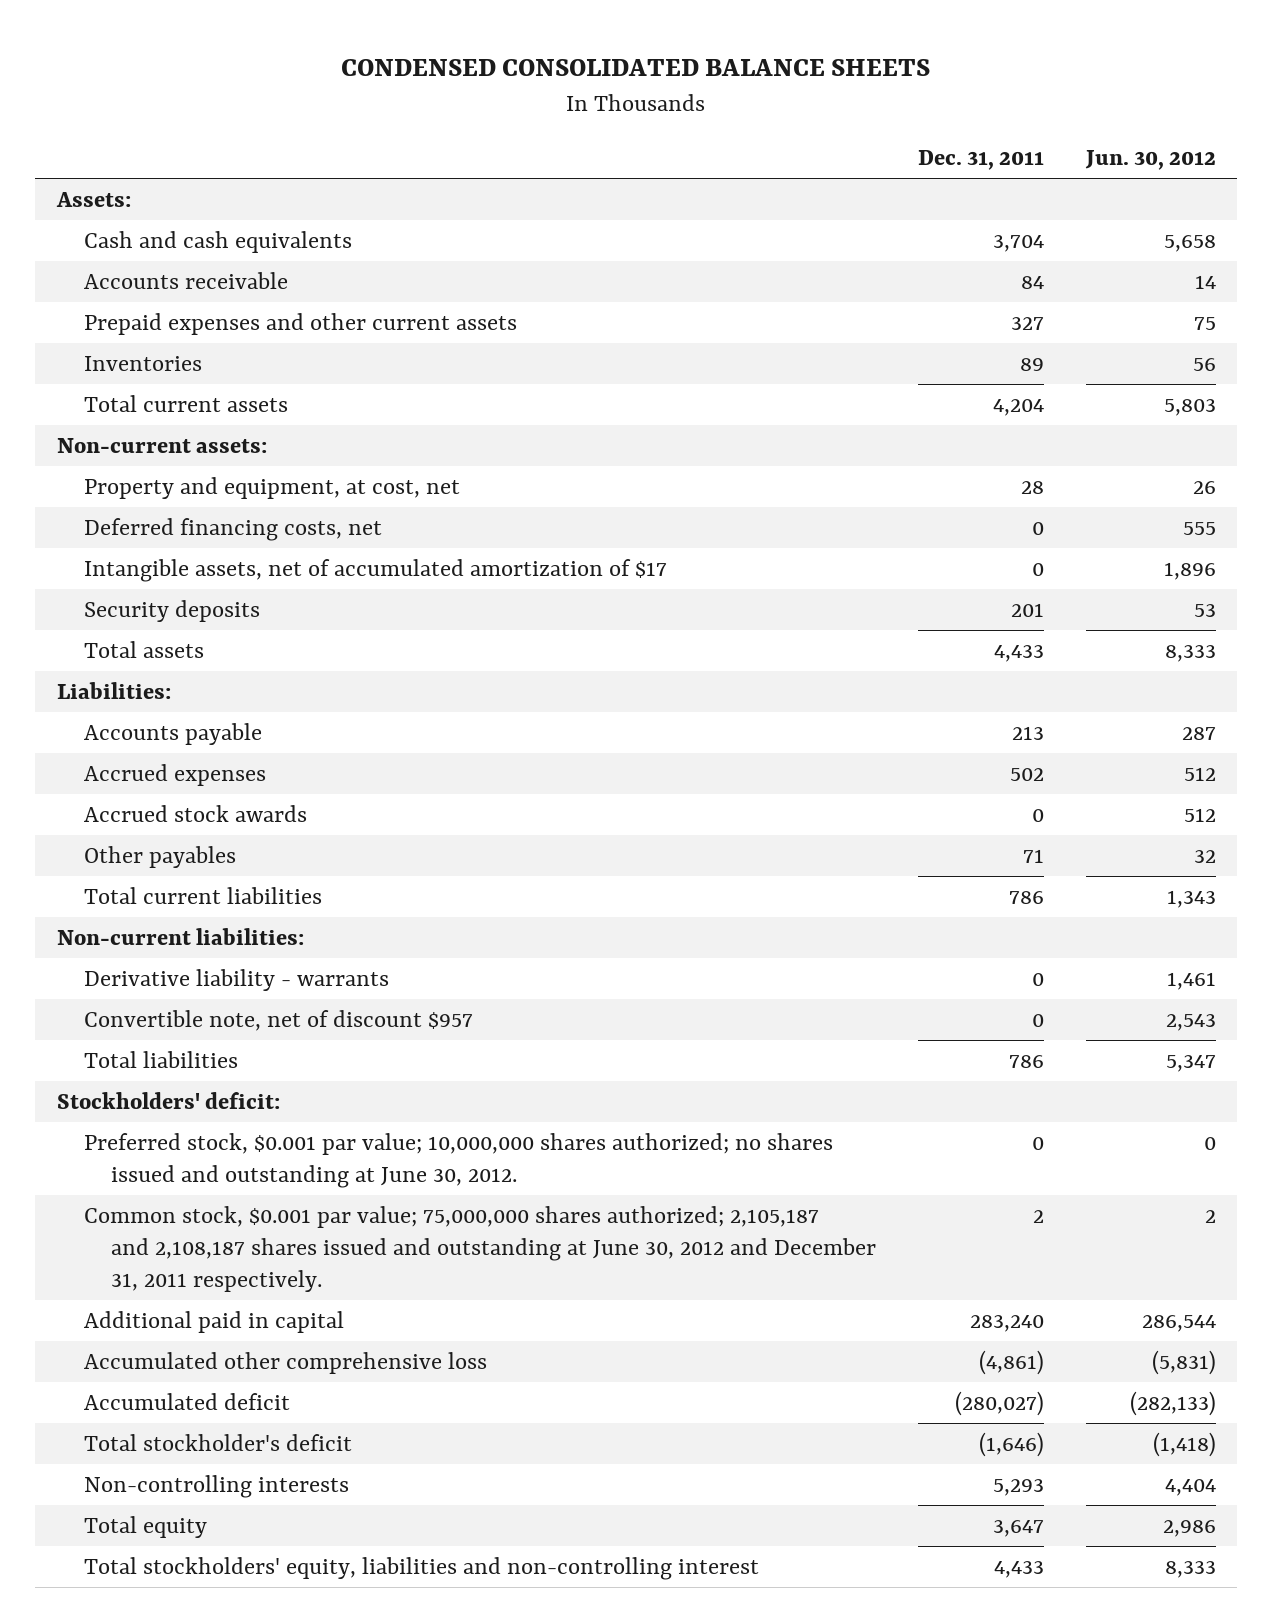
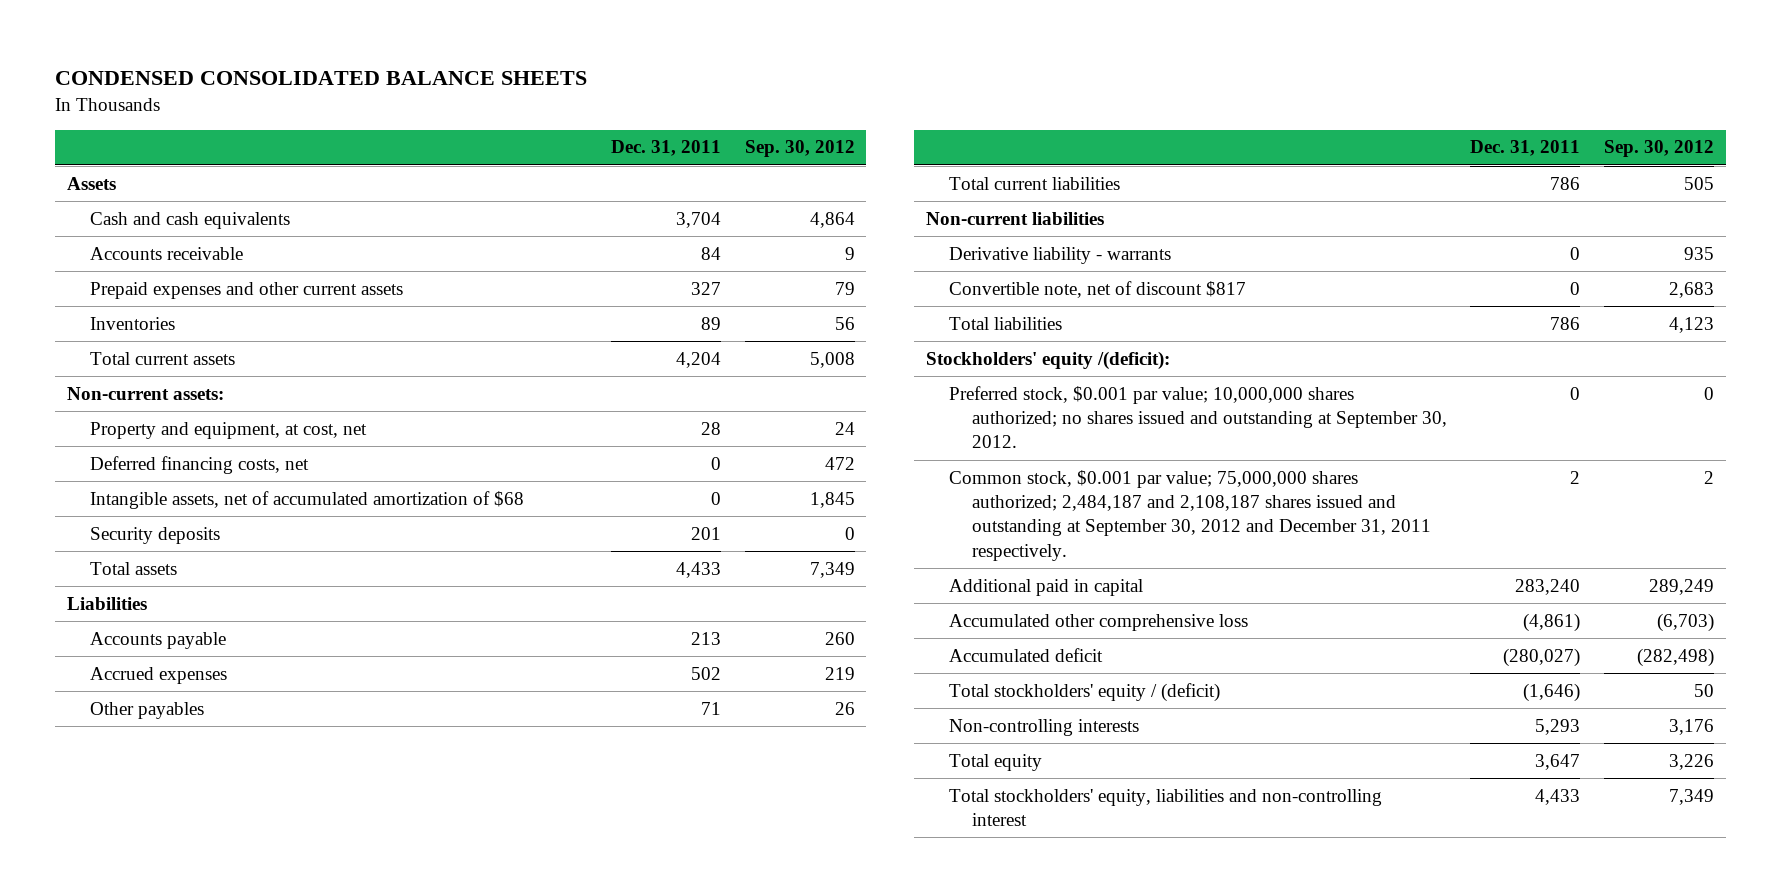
[1085,150,1217,171] Jun. 30, 2012 -> none
none -> [744,140,855,158] Sep. 30, 2012
[55,191,131,207] Assets: -> [66,176,116,190] Assets
[83,558,667,582] Intangible assets, net of accumulated amortization of $17 -> [89,490,524,509] Intangible assets, net of accumulated amortization of $68
[56,681,171,699] Liabilities: -> [66,596,147,610] Liabilities
[83,804,307,822] Accrued stock awards -> none
[56,927,304,945] Non-current liabilities: -> [926,211,1105,225] Non-current liabilities
[83,1009,473,1031] Convertible note, net of discount $957 -> [948,280,1246,298] Convertible note, net of discount $817
[56,1091,280,1109] Stockholders' deficit: -> [926,350,1171,370] Stockholders' equity /(deficit):
[83,1132,833,1188] Preferred stock, $0.001 par value; 10,000,000 shares authorized; no shares issued and outstanding at June 30, 2012. -> [948,385,1447,449] Preferred stock, $0.001 par value; 10,000,000 shares authorized; no shares issued and outstanding at September 30, 2012.
[83,1205,876,1292] Common stock, $0.001 par value; 75,000,000 shares authorized; 2,105,187 and 2,108,187 shares issued and outstanding at June 30, 2012 and December 31, 2011 respectively. -> [948,469,1431,561] Common stock, $0.001 par value; 75,000,000 shares authorized; 2,484,187 and 2,108,187 shares issued and outstanding at September 30, 2012 and December 31, 2011 respectively.
[83,1433,352,1451] Total stockholder's deficit -> [948,682,1220,702] Total stockholders' equity / (deficit)

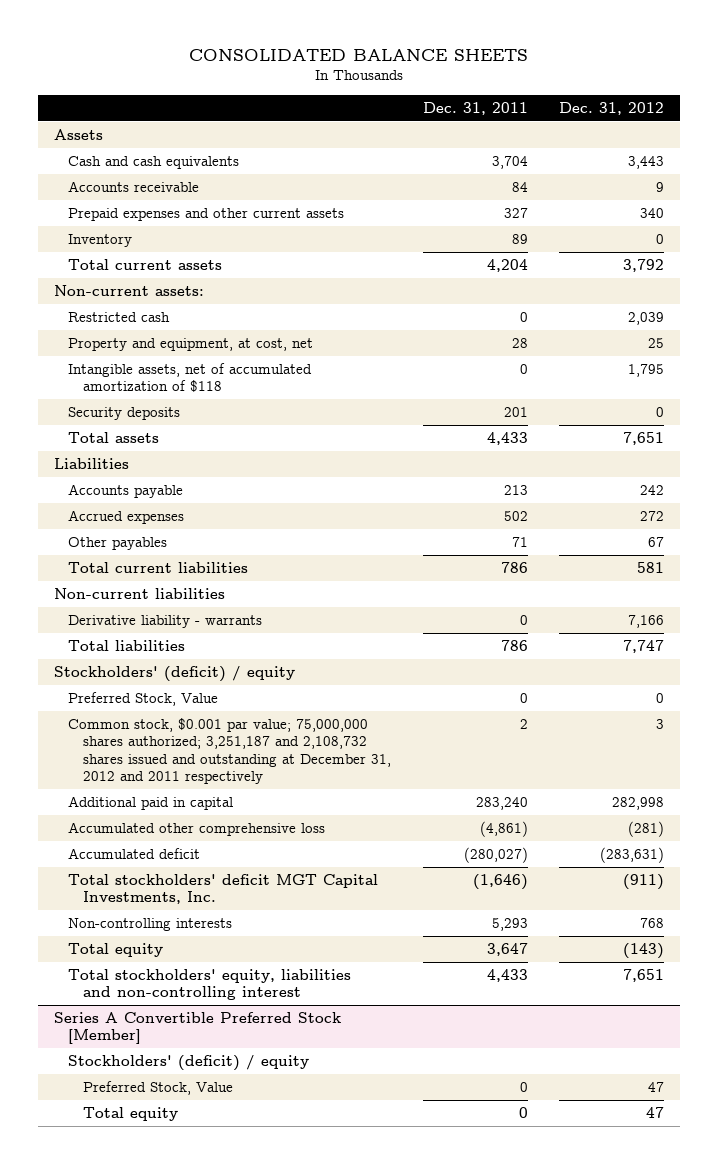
[55,70,588,85] CONDENSED CONSOLIDATED BALANCE SHEETS -> [189,48,529,61] CONSOLIDATED BALANCE SHEETS
[744,140,855,158] Sep. 30, 2012 -> none
none -> [559,101,665,115] Dec. 31, 2012
[89,316,175,330] Inventories -> [68,234,133,248] Inventory
none -> [68,312,171,323] Restricted cash
[89,455,309,474] Deferred financing costs, net -> none
[89,490,524,509] Intangible assets, net of accumulated amortization of $68 -> [68,363,313,393] Intangible assets, net of accumulated amortization of $118
[948,280,1246,298] Convertible note, net of discount $817 -> none
[926,350,1171,370] Stockholders' equity /(deficit): -> [53,666,295,683] Stockholders' (deficit) / equity
[948,385,1447,449] Preferred stock, $0.001 par value; 10,000,000 shares authorized; no shares issued and outstanding at September 30, 2012. -> [68,692,219,707] Preferred Stock, Value
[948,469,1431,561] Common stock, $0.001 par value; 75,000,000 shares authorized; 2,484,187 and 2,108,187 shares issued and outstanding at September 30, 2012 and December 31, 2011 respectively. -> [68,718,391,785] Common stock, $0.001 par value; 75,000,000 shares authorized; 3,251,187 and 2,108,732 shares issued and outstanding at December 31, 2012 and 2011 respectively
[948,682,1220,702] Total stockholders' equity / (deficit) -> [68,874,379,905] Total stockholders' deficit MGT Capital Investments, Inc.
none -> [53,1012,341,1045] Series A Convertible Preferred Stock [Member]
none -> [68,1055,310,1072] Stockholders' (deficit) / equity
none -> [82,1081,233,1096] Preferred Stock, Value
none -> [82,1107,178,1122] Total equity

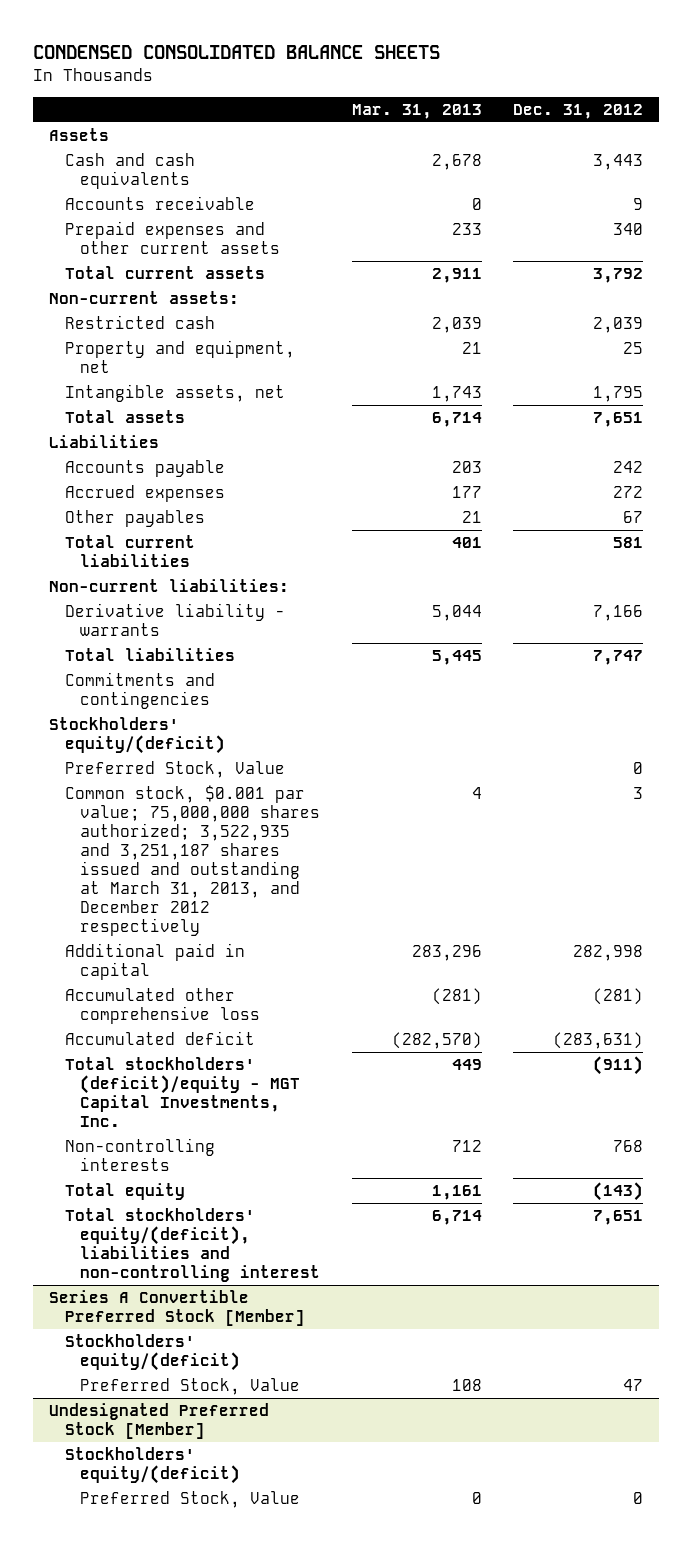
[189,48,529,61] CONSOLIDATED BALANCE SHEETS -> [33,44,441,59] CONDENSED CONSOLIDATED BALANCE SHEETS
[422,101,528,115] Dec. 31, 2011 -> none
none -> [351,104,482,120] Mar. 31, 2013
[68,234,133,248] Inventory -> none
[68,407,181,421] Security deposits -> none
[68,338,314,352] Property and equipment, at cost, net -> [64,340,295,374] Property and equipment, net
[68,363,313,393] Intangible assets, net of accumulated amortization of $118 -> [64,384,285,403] Intangible assets, net
[53,588,225,600] Non-current liabilities -> [49,579,290,593] Non-current liabilities:
none -> [64,672,215,710] Commitments and contingencies
[53,666,295,683] Stockholders' (deficit) / equity -> [49,717,225,755] Stockholders' equity/(deficit)
[68,718,391,785] Common stock, $0.001 par value; 75,000,000 shares authorized; 3,251,187 and 2,108,732 shares issued and outstanding at December 31, 2012 and 2011 respectively -> [64,785,320,937] Common stock, $0.001 par value; 75,000,000 shares authorized; 3,522,935 and 3,251,187 shares issued and outstanding at March 31, 2013, and December 2012 respectively
[68,874,379,905] Total stockholders' deficit MGT Capital Investments, Inc. -> [64,1057,300,1128] Total stockholders' (deficit)/equity - MGT Capital Investments, Inc.
[68,969,352,1001] Total stockholders' equity, liabilities and non-controlling interest -> [64,1208,320,1283] Total stockholders' equity/(deficit), liabilities and non-controlling interest
[68,1055,310,1072] Stockholders' (deficit) / equity -> [64,1334,240,1372] Stockholders' equity/(deficit)
[82,1107,178,1122] Total equity -> none
none -> [49,1403,270,1440] Undesignated Preferred Stock [Member]
none -> [64,1447,240,1485] Stockholders' equity/(deficit)
none -> [79,1491,300,1509] Preferred Stock, Value

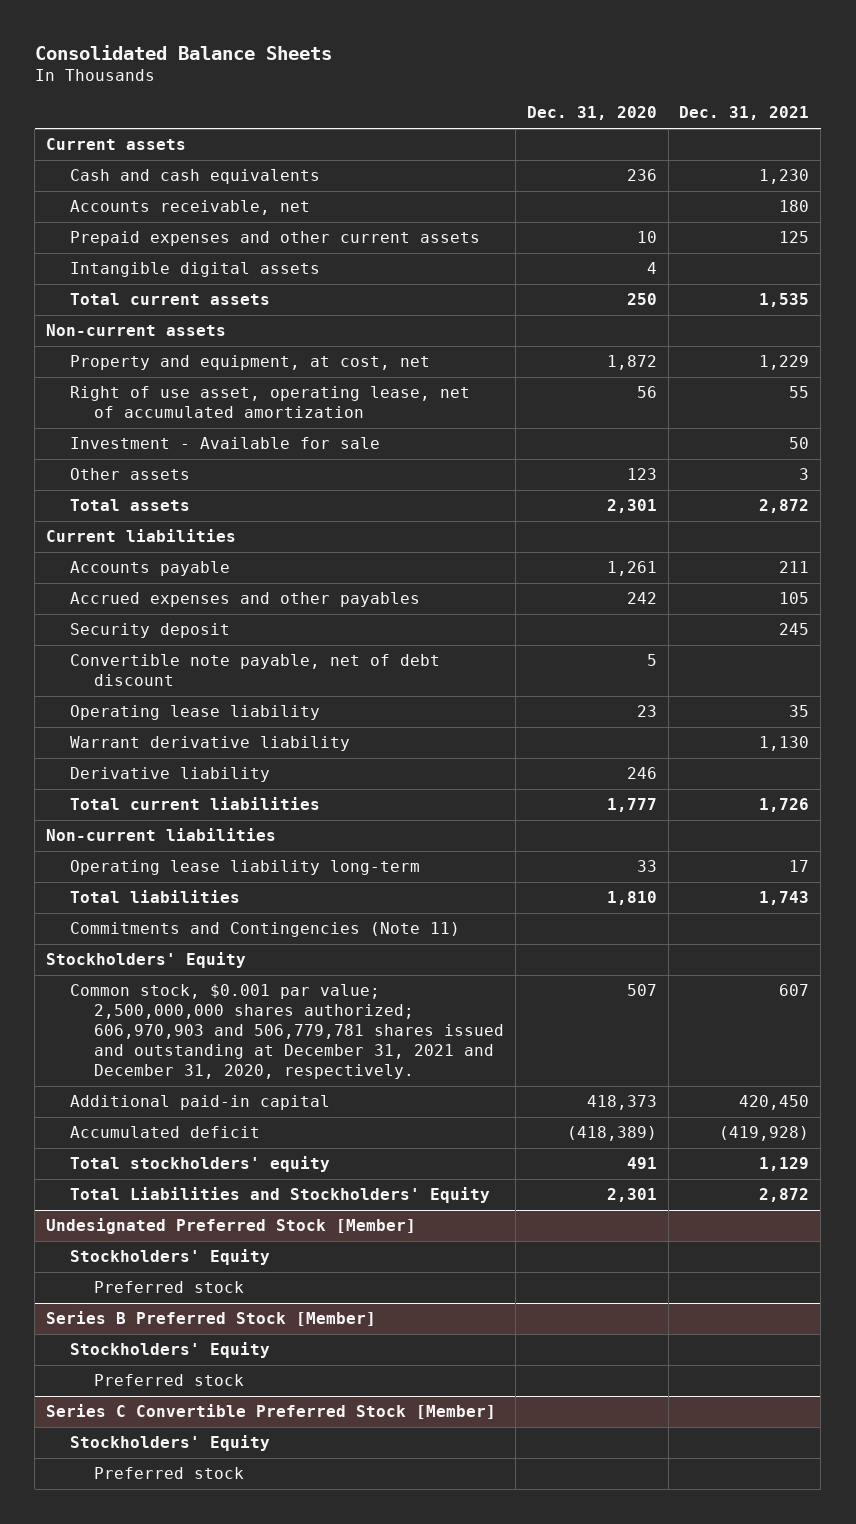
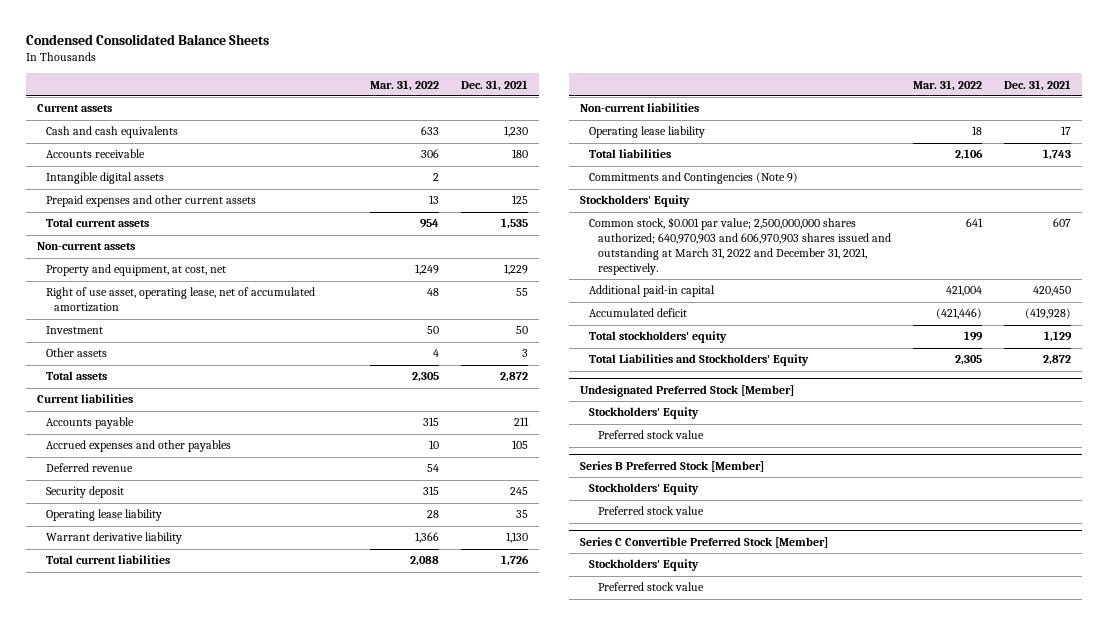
[34,44,332,60] Consolidated Balance Sheets -> [26,33,270,45] Condensed Consolidated Balance Sheets
[526,106,657,121] Dec. 31, 2020 -> none
none -> [369,79,439,91] Mar. 31, 2022
[70,200,311,216] Accounts receivable, net -> [45,149,145,159] Accounts receivable
[70,231,481,247] Prepaid expenses and other current assets -> [45,195,256,208] Prepaid expenses and other current assets
[70,437,381,450] Investment - Available for sale -> [45,326,103,335] Investment
none -> [45,463,133,473] Deferred revenue
[70,654,441,687] Convertible note payable, net of debt discount -> none
[70,767,271,783] Derivative liability -> none
[70,860,421,876] Operating lease liability long-term -> [588,126,705,139] Operating lease liability
[70,922,461,938] Commitments and Contingencies (Note 11) -> [588,172,798,185] Commitments and Contingencies (Note 9)
[70,984,505,1080] Common stock, $0.001 par value; 2,500,000,000 shares authorized; 606,970,903 and 506,779,781 shares issued and outstanding at December 31, 2021 and December 31, 2020, respectively. -> [588,217,891,275] Common stock, $0.001 par value; 2,500,000,000 shares authorized; 640,970,903 and 606,970,903 shares issued and outstanding at March 31, 2022 and December 31, 2021, respectively.
[94,1281,245,1294] Preferred stock -> [597,430,704,440] Preferred stock value
[94,1374,245,1387] Preferred stock -> [597,506,704,516] Preferred stock value
[94,1467,245,1480] Preferred stock -> [597,582,704,592] Preferred stock value

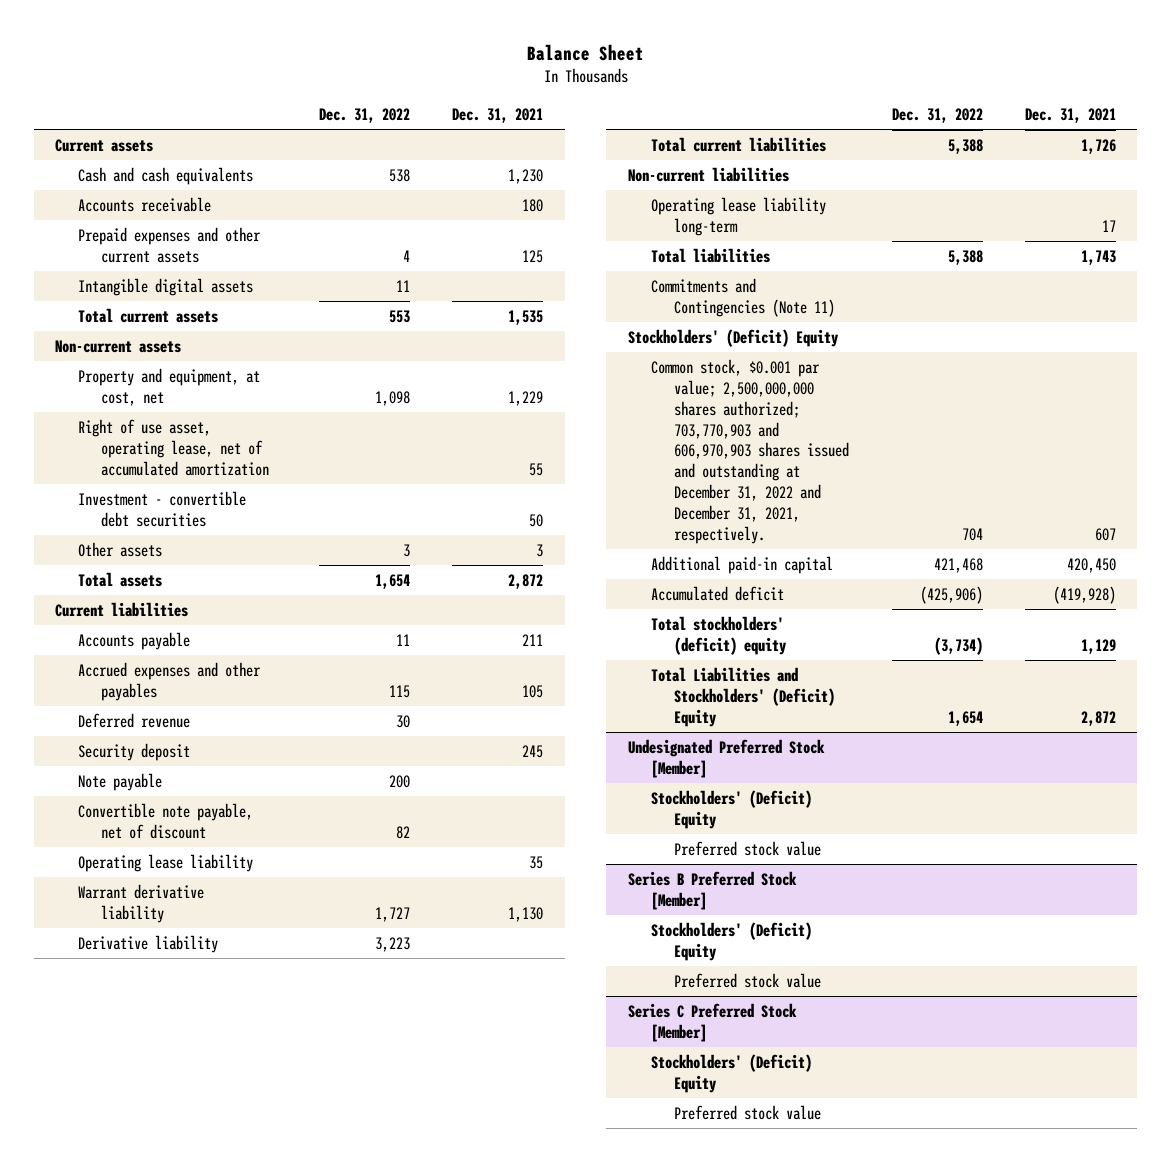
[26,33,270,45] Condensed Consolidated Balance Sheets -> [526,43,644,61] Balance Sheet
[369,79,439,91] Mar. 31, 2022 -> none
none -> [318,107,410,123] Dec. 31, 2022
[45,172,164,185] Intangible digital assets -> [78,278,254,297] Intangible digital assets
[45,326,103,335] Investment -> [78,491,247,527] Investment - convertible debt securities
none -> [78,773,163,792] Note payable
none -> [78,803,254,839] Convertible note payable, net of discount
none -> [78,935,219,954] Derivative liability
[588,126,705,139] Operating lease liability -> [650,197,826,236] Operating lease liability long-term
[588,172,798,185] Commitments and Contingencies (Note 9) -> [650,278,835,317] Commitments and Contingencies (Note 11)
[580,195,691,208] Stockholders' Equity -> [627,329,838,348] Stockholders' (Deficit) Equity
[588,217,891,275] Common stock, $0.001 par value; 2,500,000,000 shares authorized; 640,970,903 and 606,970,903 shares issued and outstanding at March 31, 2022 and December 31, 2021, respectively. -> [650,359,849,544] Common stock, $0.001 par value; 2,500,000,000 shares authorized; 703,770,903 and 606,970,903 shares issued and outstanding at December 31, 2022 and December 31, 2021, respectively.
[588,331,727,344] Total stockholders' equity -> [650,616,786,655] Total stockholders' (deficit) equity
[588,354,809,367] Total Liabilities and Stockholders' Equity -> [650,667,835,727] Total Liabilities and Stockholders' (Deficit) Equity
[588,407,699,420] Stockholders' Equity -> [650,790,812,829] Stockholders' (Deficit) Equity
[588,483,699,496] Stockholders' Equity -> [650,922,812,961] Stockholders' (Deficit) Equity
[580,536,829,548] Series C Convertible Preferred Stock [Member] -> [627,1003,797,1042] Series C Preferred Stock [Member]
[588,559,699,572] Stockholders' Equity -> [650,1054,812,1093] Stockholders' (Deficit) Equity

